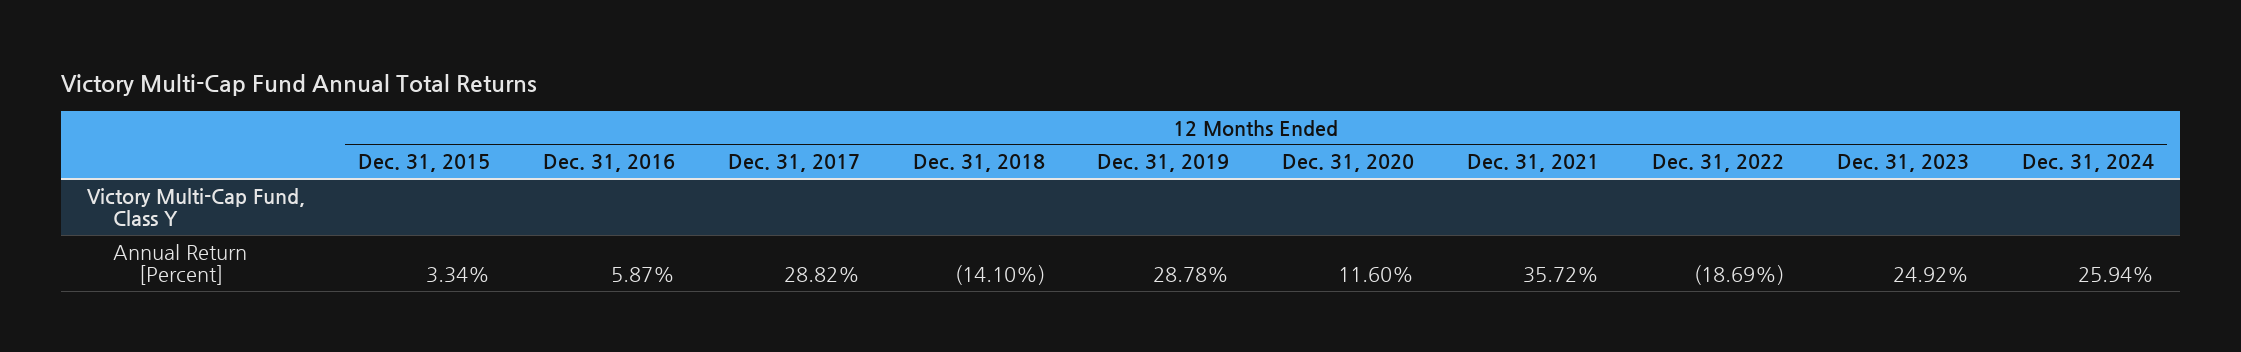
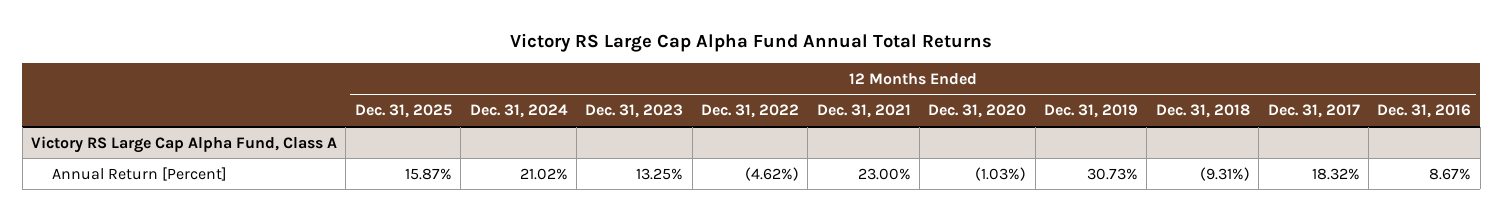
[60,74,537,97] Victory Multi-Cap Fund Annual Total Returns -> [510,33,993,53] Victory RS Large Cap Alpha Fund Annual Total Returns
[358,154,491,173] Dec. 31, 2015 -> none
none -> [354,104,452,119] Dec. 31, 2025
[87,187,306,227] Victory Multi-Cap Fund, Class Y -> none
none -> [31,135,338,153] Victory RS Large Cap Alpha Fund, Class A
[610,267,675,283] 5.87% -> [1429,167,1472,180] 8.67%
[783,267,860,283] 28.82% -> [1311,167,1360,180] 18.32%
[954,265,1045,286] (14.10%) -> [1199,166,1250,181] (9.31%)
[1153,267,1230,283] 28.78% -> [1087,167,1139,180] 30.73%
[1338,267,1415,283] 11.60% -> [975,166,1027,181] (1.03%)
[1523,267,1600,284] 35.72% -> [857,167,911,180] 23.00%
[1693,265,1784,286] (18.69%) -> [744,166,799,181] (4.62%)
[1892,267,1969,283] 24.92% -> [636,167,684,180] 13.25%
[2077,267,2154,283] 25.94% -> [519,167,568,180] 21.02%

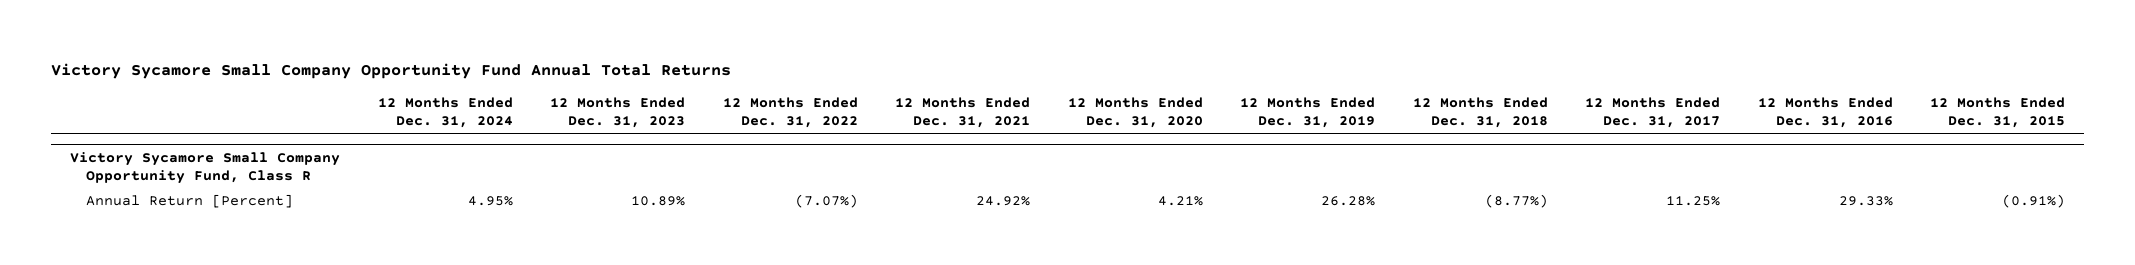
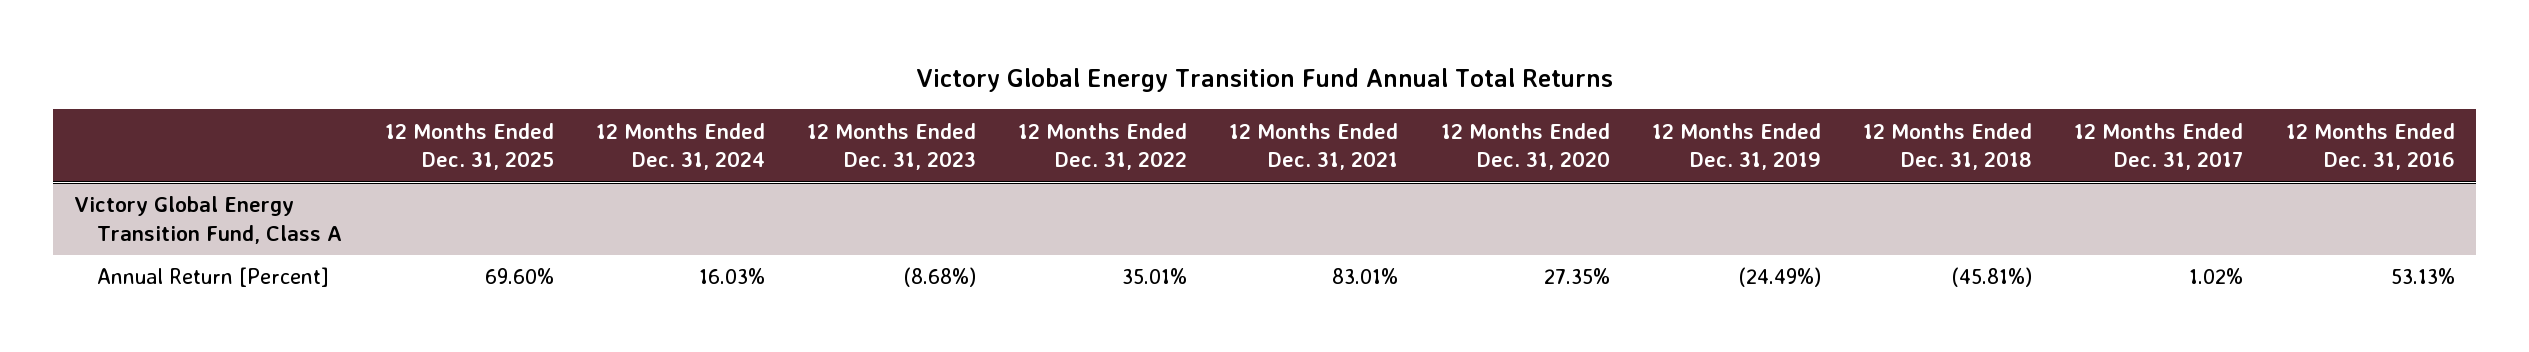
[51,62,732,79] Victory Sycamore Small Company Opportunity Fund Annual Total Returns -> [916,68,1614,93] Victory Global Energy Transition Fund Annual Total Returns
[1930,97,2066,129] 12 Months Ended Dec. 31, 2015 -> none
none -> [384,122,554,171] 12 Months Ended Dec. 31, 2025
[70,151,341,184] Victory Sycamore Small Company Opportunity Fund, Class R -> none
none -> [74,196,343,244] Victory Global Energy Transition Fund, Class A
[467,196,513,207] 4.95% -> [698,268,765,285] 16.03%
[631,196,686,207] 10.89% -> [903,267,977,288] (8.68%)
[794,194,858,209] (7.07%) -> [1122,268,1188,285] 35.01%
[976,196,1031,207] 24.92% -> [1332,268,1399,285] 83.01%
[1157,196,1203,207] 4.21% -> [1543,268,1610,285] 27.35%
[1321,196,1376,207] 26.28% -> [1737,267,1821,288] (24.49%)
[1484,194,1548,209] (8.77%) -> [1951,267,2033,288] (45.81%)
[1666,196,1721,207] 11.25% -> [2189,268,2244,285] 1.02%
[1838,196,1893,207] 29.33% -> [2390,268,2455,285] 53.13%

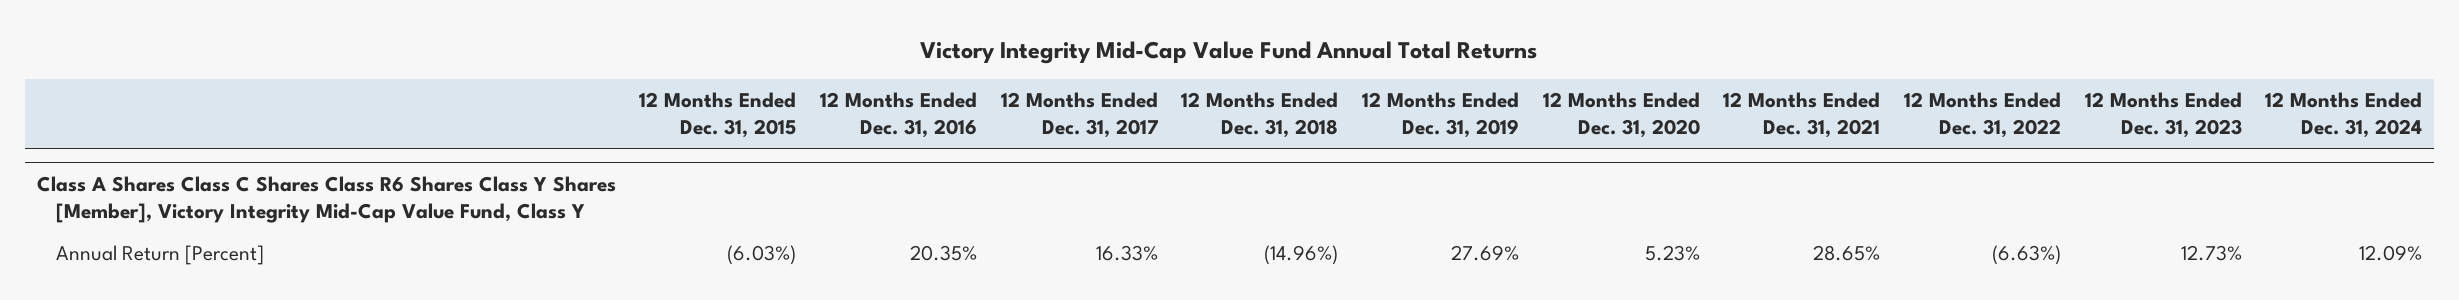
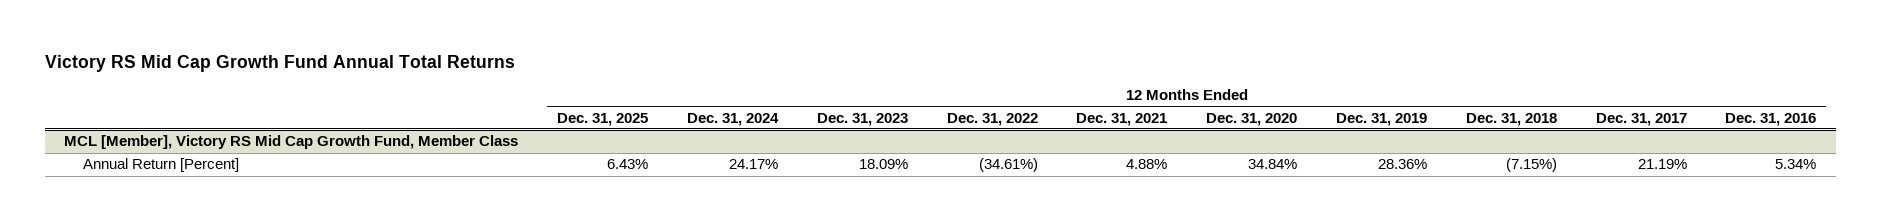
[920,40,1538,64] Victory Integrity Mid-Cap Value Fund Annual Total Returns -> [44,55,515,73] Victory RS Mid Cap Growth Fund Annual Total Returns
[639,91,797,139] 12 Months Ended Dec. 31, 2015 -> none
none -> [557,112,649,126] Dec. 31, 2025
[36,175,616,224] Class A Shares Class C Shares Class R6 Shares Class Y Shares [Member], Victory Integrity Mid-Cap Value Fund, Class Y -> none
none -> [64,135,519,150] MCL [Member], Victory RS Mid Cap Growth Fund, Member Class
[909,245,977,262] 20.35% -> [1775,159,1817,170] 5.34%
[1095,245,1158,262] 16.33% -> [1637,159,1687,170] 21.19%
[1264,245,1339,266] (14.96%) -> [1505,158,1557,173] (7.15%)
[1450,245,1519,262] 27.69% -> [1377,159,1427,170] 28.36%
[1644,245,1700,262] 5.23% -> [1248,159,1298,170] 34.84%
[1813,245,1881,262] 28.65% -> [1126,159,1168,170] 4.88%
[1991,245,2061,266] (6.63%) -> [978,158,1038,173] (34.61%)
[2180,245,2242,262] 12.73% -> [858,159,908,170] 18.09%
[2359,245,2423,262] 12.09% -> [728,159,778,170] 24.17%

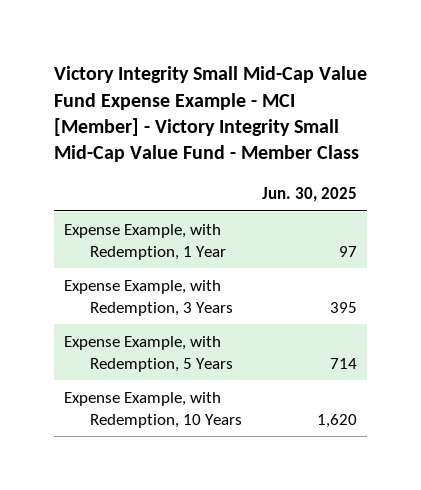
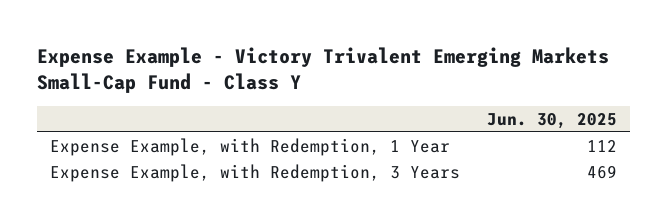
[54,66,368,162] Victory Integrity Small Mid-Cap Value Fund Expense Example - MCI [Member] - Victory Integrity Small Mid-Cap Value Fund - Member Class -> [36,47,609,94] Expense Example - Victory Trivalent Emerging Markets Small-Cap Fund - Class Y
[64,335,234,372] Expense Example, with Redemption, 5 Years -> none
[64,391,243,428] Expense Example, with Redemption, 10 Years -> none
[339,245,358,257] 97 -> [587,139,618,152] 112
[330,301,358,313] 395 -> [587,164,618,179] 469

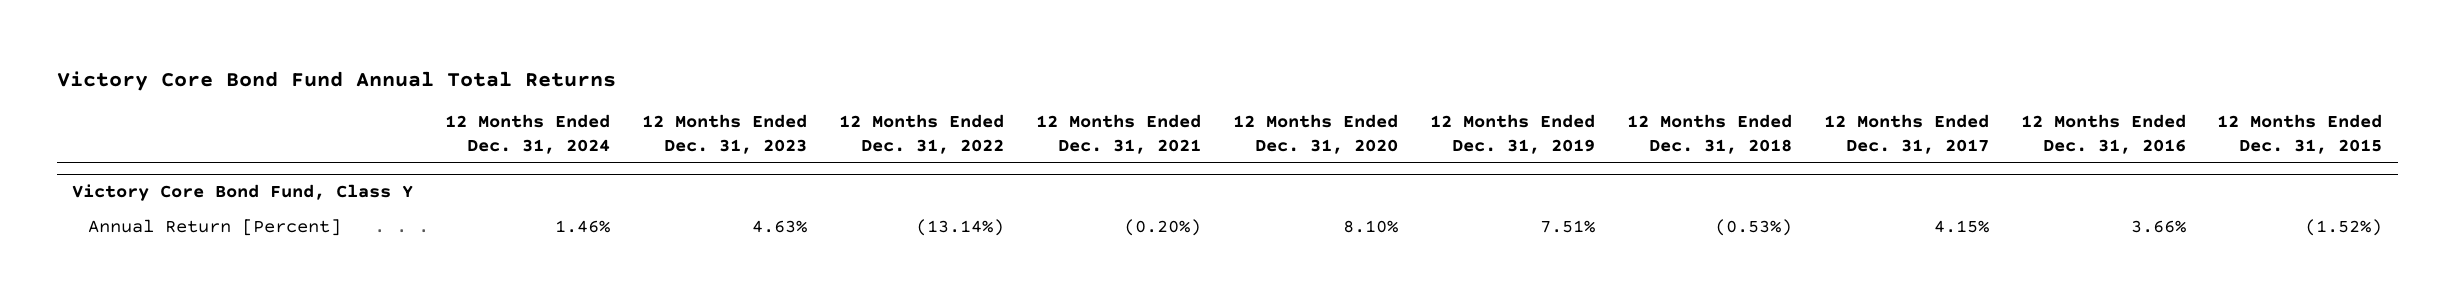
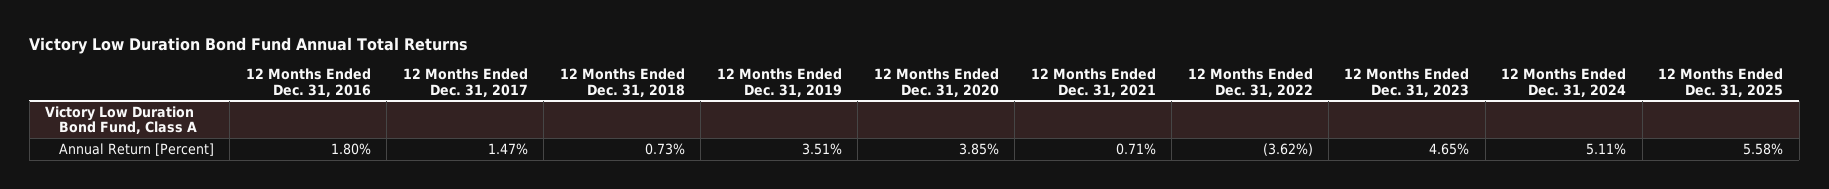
[56,70,616,91] Victory Core Bond Fund Annual Total Returns -> [29,37,469,55] Victory Low Duration Bond Fund Annual Total Returns
[2217,114,2383,155] 12 Months Ended Dec. 31, 2015 -> none
none -> [1658,67,1784,97] 12 Months Ended Dec. 31, 2025
[72,184,414,202] Victory Core Bond Fund, Class Y -> none
none -> [45,105,197,135] Victory Low Duration Bond Fund, Class A
[555,219,611,233] 1.46% -> [1586,142,1627,155] 5.11%
[752,219,808,233] 4.63% -> [1429,142,1470,155] 4.65%
[916,218,1005,236] (13.14%) -> [1262,142,1313,156] (3.62%)
[1124,218,1202,236] (0.20%) -> [1115,142,1156,155] 0.71%
[1342,219,1398,233] 8.10% -> [958,142,999,155] 3.85%
[1539,219,1595,233] 7.51% -> [801,142,842,155] 3.51%
[1714,218,1792,236] (0.53%) -> [644,142,685,155] 0.73%
[1933,219,1989,233] 4.15% -> [487,142,528,155] 1.47%
[2130,219,2186,233] 3.66% -> [330,142,371,155] 1.80%

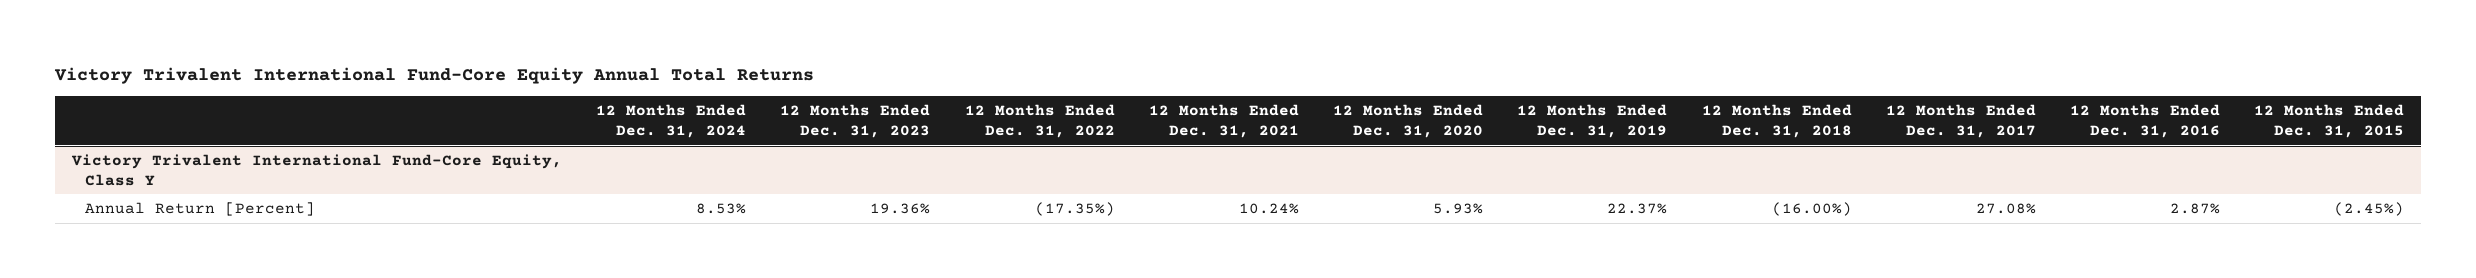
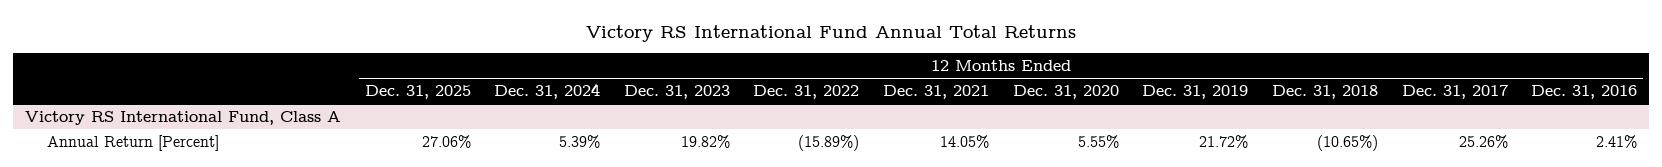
[53,67,814,85] Victory Trivalent International Fund-Core Equity Annual Total Returns -> [586,24,1077,42] Victory RS International Fund Annual Total Returns
[2254,104,2405,138] 12 Months Ended Dec. 31, 2015 -> none
none -> [364,85,471,100] Dec. 31, 2025
[70,154,562,186] Victory Trivalent International Fund-Core Equity, Class Y -> none
none -> [24,110,341,125] Victory RS International Fund, Class A
[696,203,747,215] 8.53% -> [559,134,601,148] 5.39%
[870,203,931,215] 19.36% -> [680,134,730,148] 19.82%
[1034,202,1115,217] (17.35%) -> [798,134,860,151] (15.89%)
[1238,203,1299,215] 10.24% -> [940,134,990,148] 14.05%
[1433,203,1484,215] 5.93% -> [1077,134,1119,148] 5.55%
[1607,203,1668,215] 22.37% -> [1199,134,1249,148] 21.72%
[1771,202,1852,217] (16.00%) -> [1316,134,1378,151] (10.65%)
[1975,203,2036,215] 27.08% -> [1458,134,1508,148] 25.26%
[2170,203,2221,215] 2.87% -> [1596,134,1638,148] 2.41%

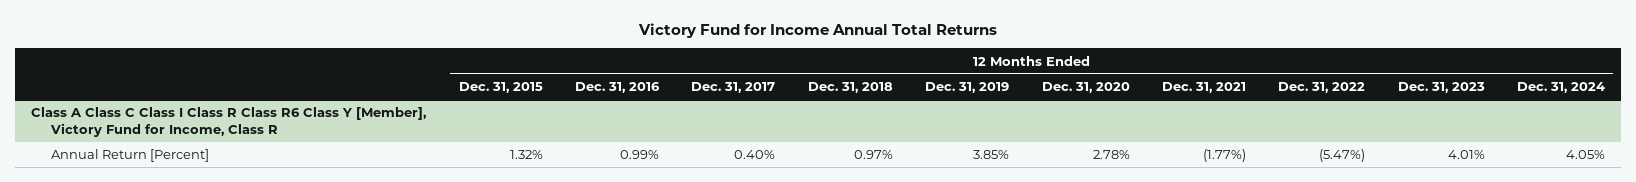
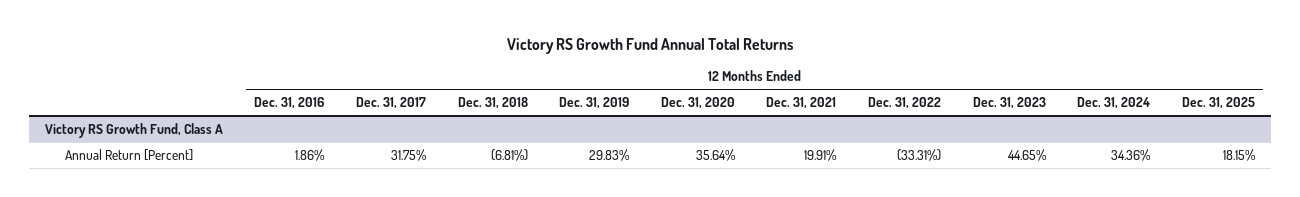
[638,23,998,39] Victory Fund for Income Annual Total Returns -> [506,37,793,54] Victory RS Growth Fund Annual Total Returns
[458,82,543,94] Dec. 31, 2015 -> none
none -> [1181,97,1255,110] Dec. 31, 2025
[31,107,427,138] Class A Class C Class I Class R Class R6 Class Y [Member], Victory Fund for Income, Class R -> none
none -> [44,122,223,138] Victory RS Growth Fund, Class A
[619,150,659,160] 0.99% -> [295,148,325,161] 1.86%
[734,150,776,160] 0.40% -> [390,148,426,161] 31.75%
[853,150,893,160] 0.97% -> [490,148,528,161] (6.81%)
[973,150,1010,160] 3.85% -> [589,148,630,161] 29.83%
[1092,150,1130,160] 2.78% -> [695,148,735,161] 35.64%
[1203,149,1247,163] (1.77%) -> [804,148,837,161] 19.91%
[1319,149,1366,163] (5.47%) -> [897,148,942,161] (33.31%)
[1447,150,1485,160] 4.01% -> [1007,148,1046,161] 44.65%
[1566,150,1606,160] 4.05% -> [1111,148,1151,161] 34.36%

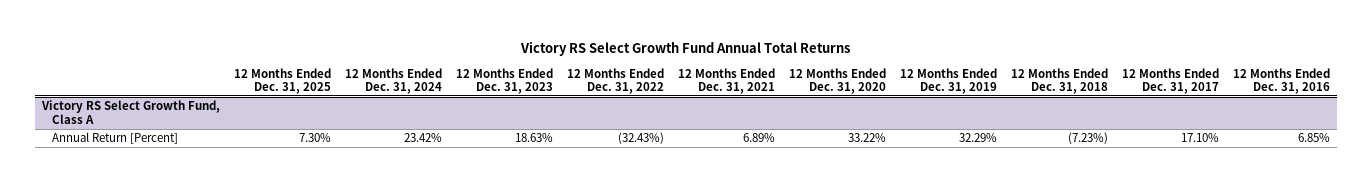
[506,37,793,54] Victory RS Growth Fund Annual Total Returns -> [519,40,850,56] Victory RS Select Growth Fund Annual Total Returns
[44,122,223,138] Victory RS Growth Fund, Class A -> [40,100,220,124] Victory RS Select Growth Fund, Class A
[295,148,325,161] 1.86% -> [1297,133,1330,143] 6.85%
[390,148,426,161] 31.75% -> [1180,133,1219,143] 17.10%
[490,148,528,161] (6.81%) -> [1067,132,1108,145] (7.23%)
[589,148,630,161] 29.83% -> [958,133,997,143] 32.29%
[695,148,735,161] 35.64% -> [847,133,886,143] 33.22%
[804,148,837,161] 19.91% -> [742,133,775,143] 6.89%
[897,148,942,161] (33.31%) -> [617,132,664,145] (32.43%)
[1007,148,1046,161] 44.65% -> [514,133,553,143] 18.63%
[1111,148,1151,161] 34.36% -> [403,133,442,143] 23.42%
[1222,148,1255,161] 18.15% -> [298,133,331,143] 7.30%

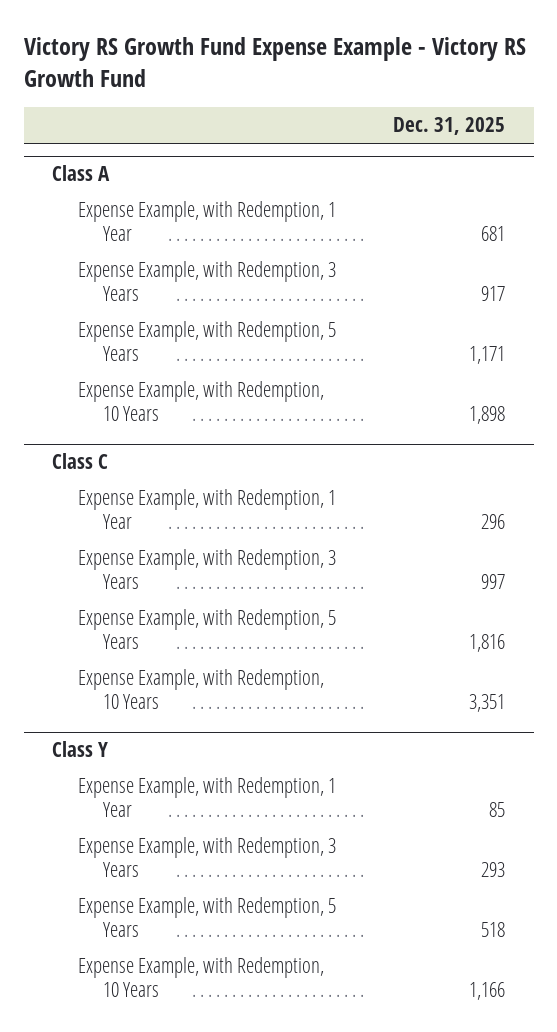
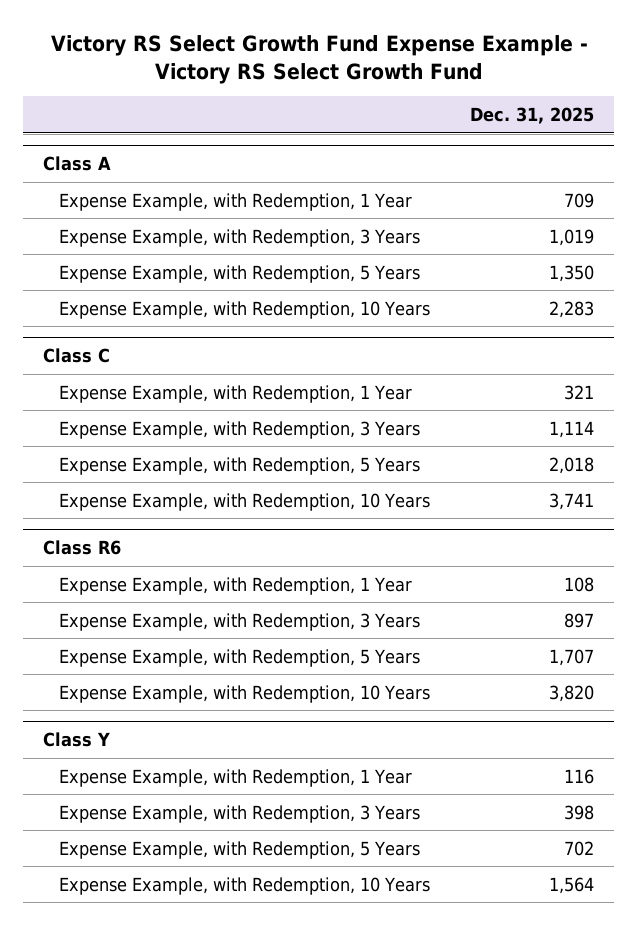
[23,37,526,87] Victory RS Growth Fund Expense Example - Victory RS Growth Fund -> [50,34,588,84] Victory RS Select Growth Fund Expense Example - Victory RS Select Growth Fund
[480,226,505,242] 681 -> [563,192,594,208] 709
[480,286,505,302] 917 -> [548,228,594,246] 1,019
[468,346,505,365] 1,171 -> [548,264,594,282] 1,350
[468,406,505,425] 1,898 -> [548,300,594,318] 2,283
[480,514,505,530] 296 -> [563,384,594,400] 321
[480,574,505,590] 997 -> [548,420,594,438] 1,114
[468,634,505,653] 1,816 -> [548,456,594,474] 2,018
[468,694,505,713] 3,351 -> [548,492,594,510] 3,741
none -> [43,540,122,556] Class R6
none -> [58,576,412,595] Expense Example, with Redemption, 1 Year
none -> [58,612,420,631] Expense Example, with Redemption, 3 Years
none -> [58,648,420,667] Expense Example, with Redemption, 5 Years
none -> [58,684,430,703] Expense Example, with Redemption, 10 Years
[488,802,505,818] 85 -> [563,768,594,784] 116
[480,862,505,878] 293 -> [563,804,594,820] 398
[480,922,505,938] 518 -> [563,840,594,856] 702
[468,982,505,1001] 1,166 -> [548,876,594,894] 1,564

